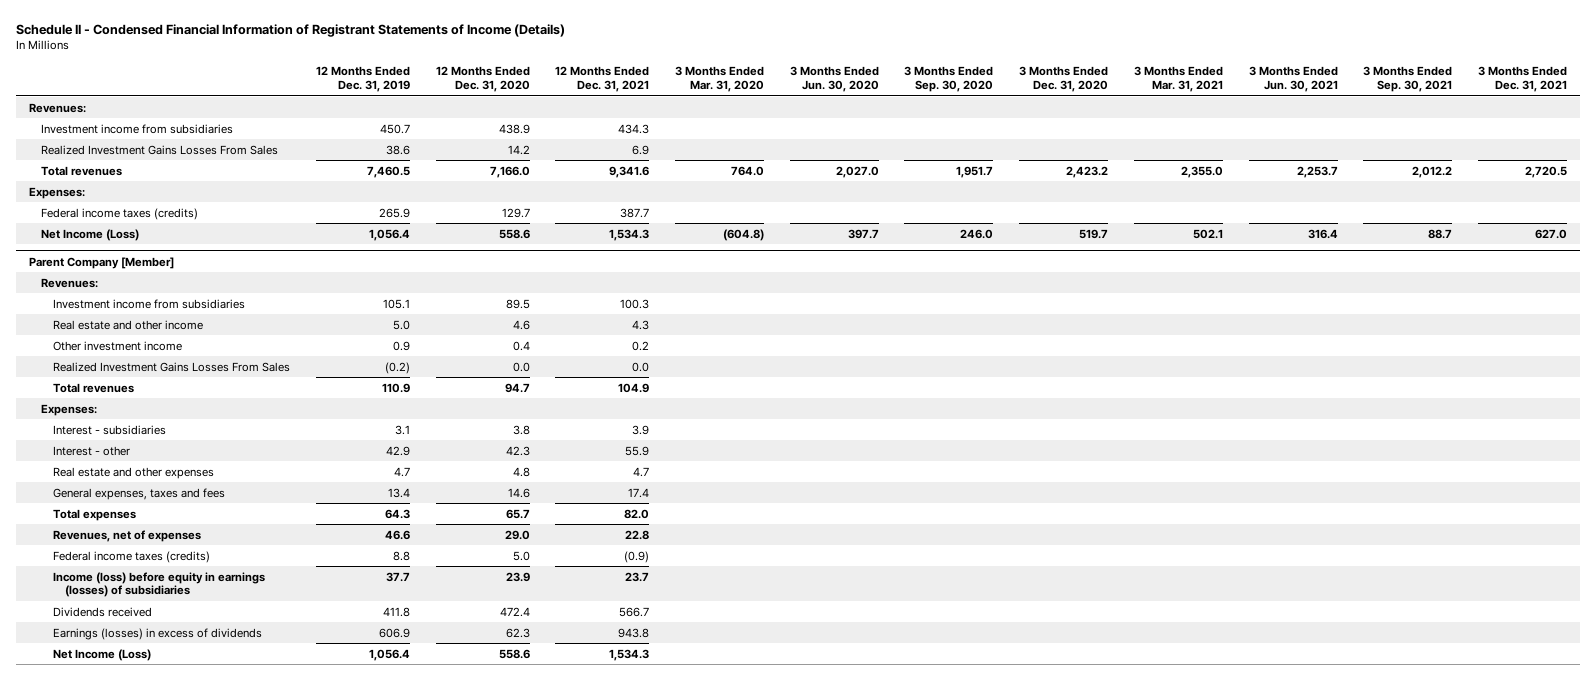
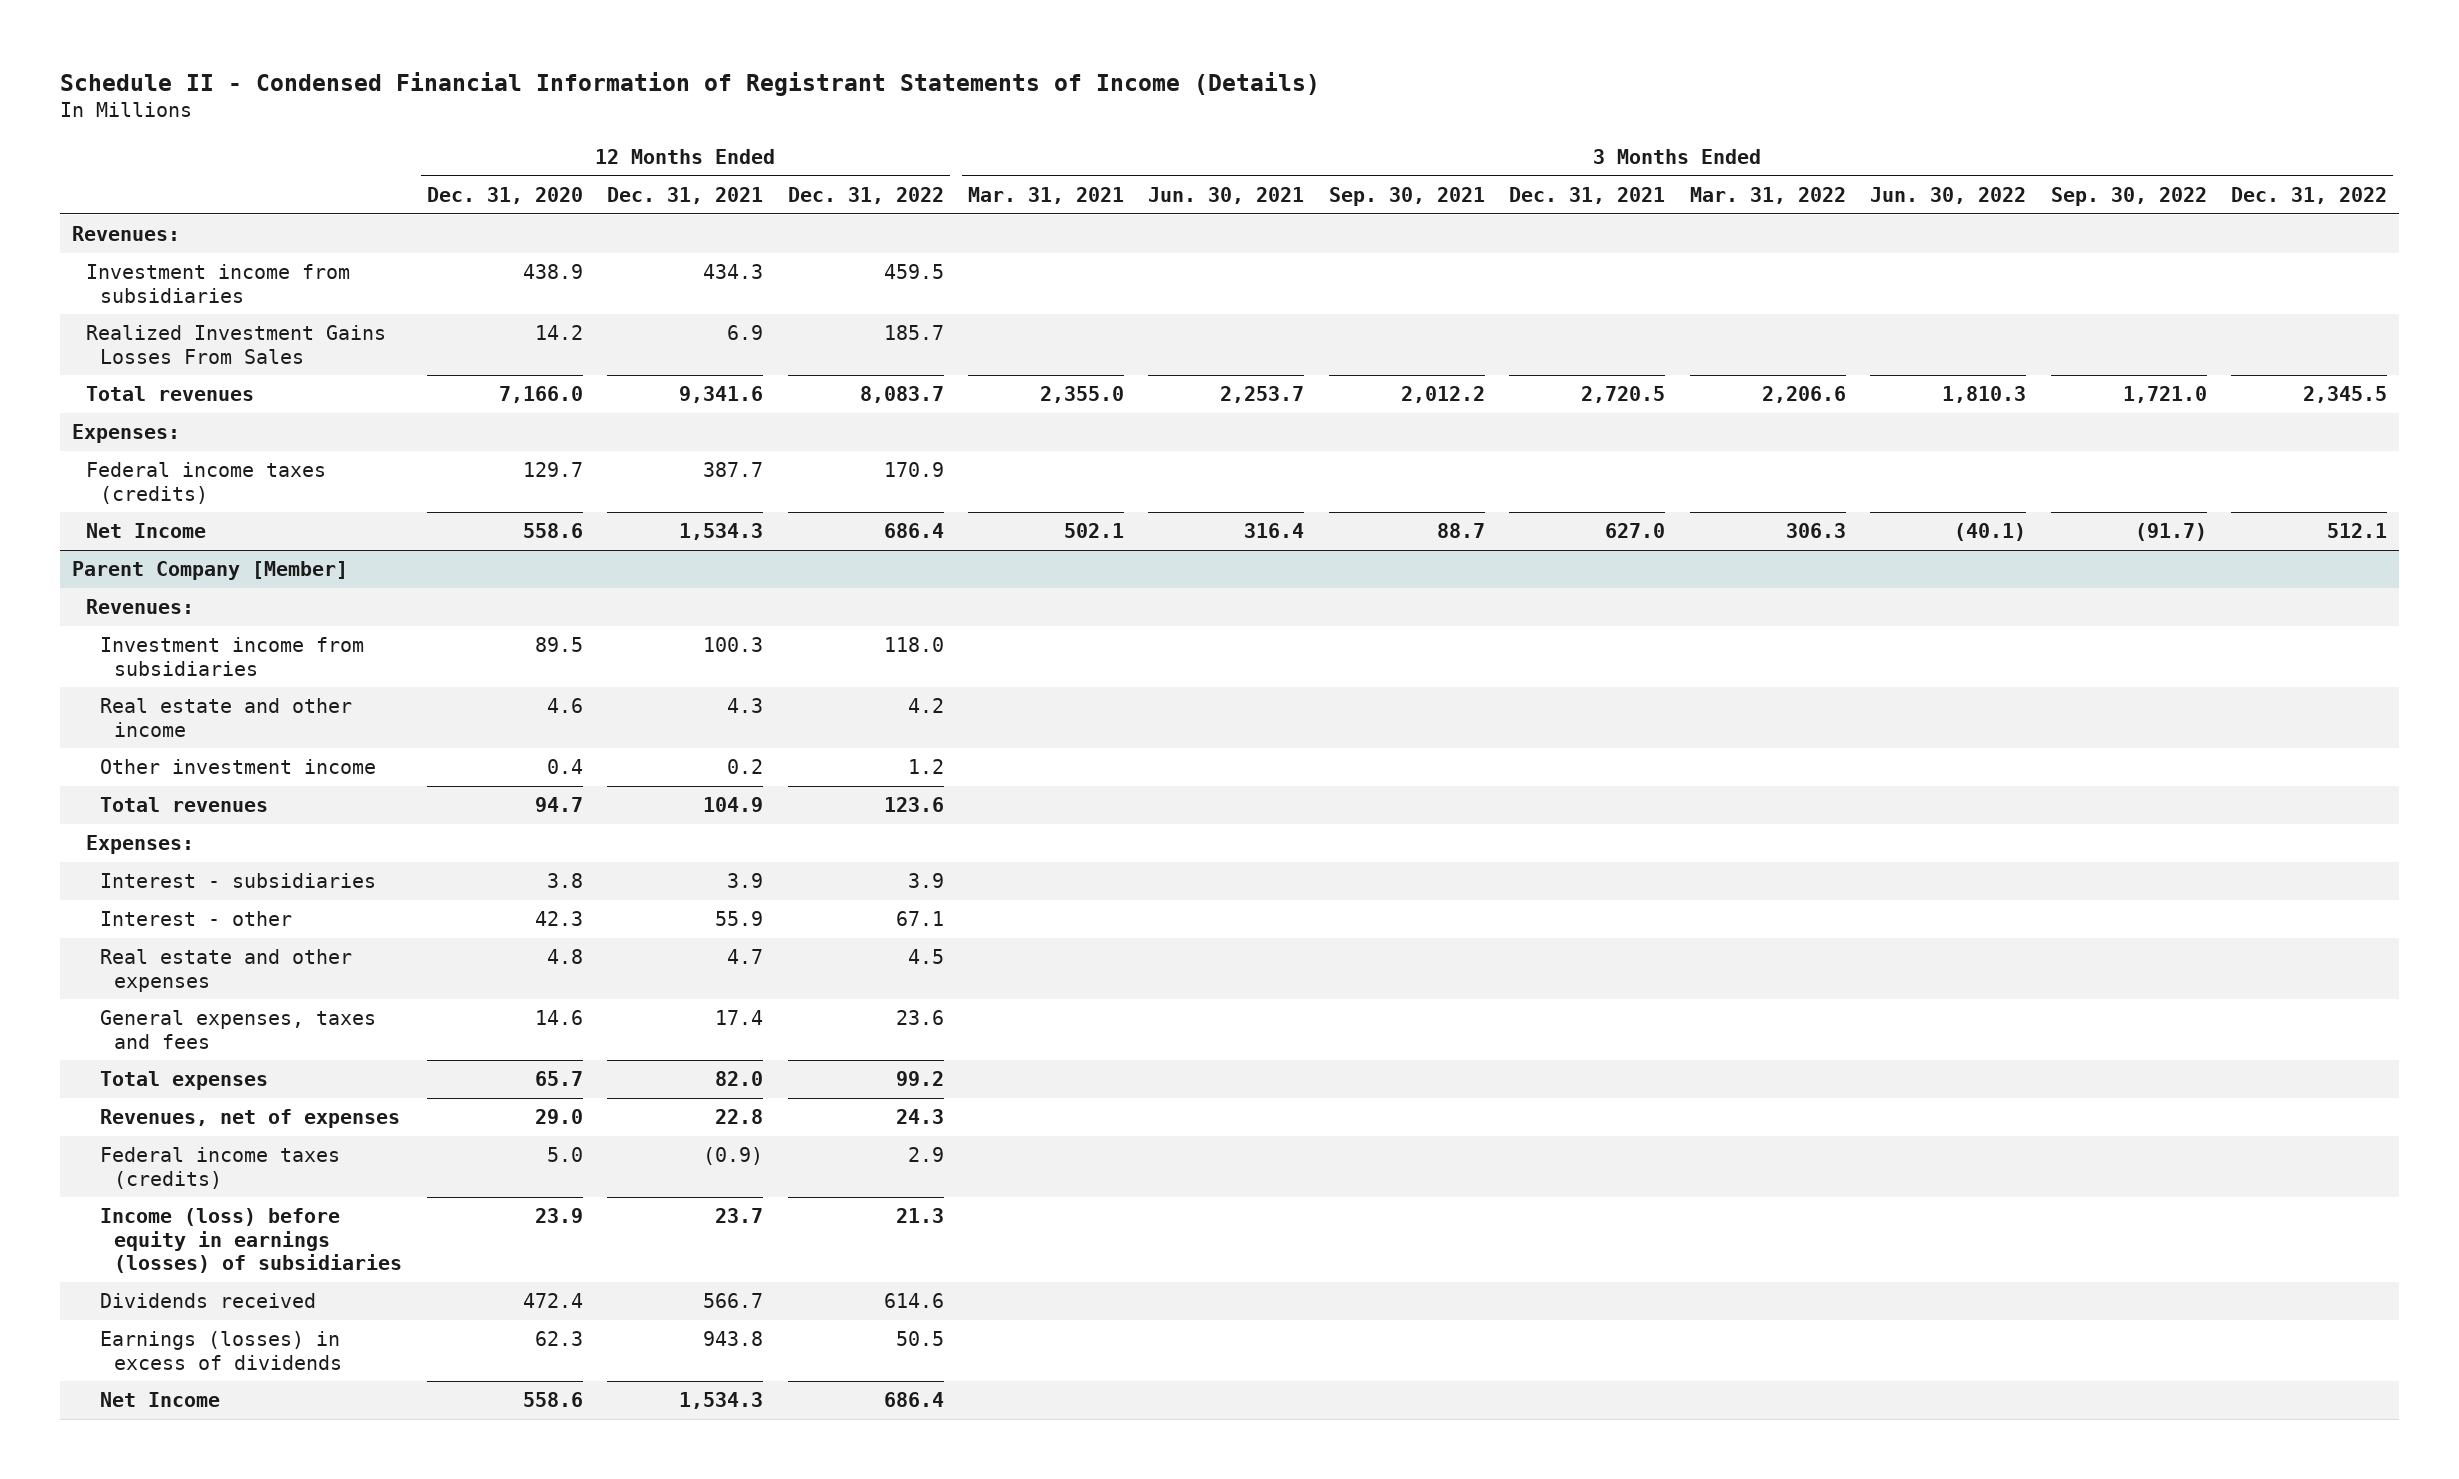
[315,66,410,93] 12 Months Ended Dec. 31, 2019 -> none
[675,66,765,93] 3 Months Ended Mar. 31, 2020 -> none
[789,66,879,93] 3 Months Ended Jun. 30, 2020 -> none
[904,66,994,93] 3 Months Ended Sep. 30, 2020 -> none
[1019,66,1109,93] 3 Months Ended Dec. 31, 2020 -> none
none -> [787,186,944,204] Dec. 31, 2022
none -> [1689,186,1846,204] Mar. 31, 2022
none -> [1870,186,2027,204] Jun. 30, 2022
none -> [2050,186,2207,206] Sep. 30, 2022
none -> [2230,186,2387,204] Dec. 31, 2022
[40,228,139,241] Net Income (Loss) -> [86,523,207,539] Net Income
[53,361,291,372] Realized Investment Gains Losses From Sales -> none
[53,648,152,661] Net Income (Loss) -> [100,1392,221,1408] Net Income

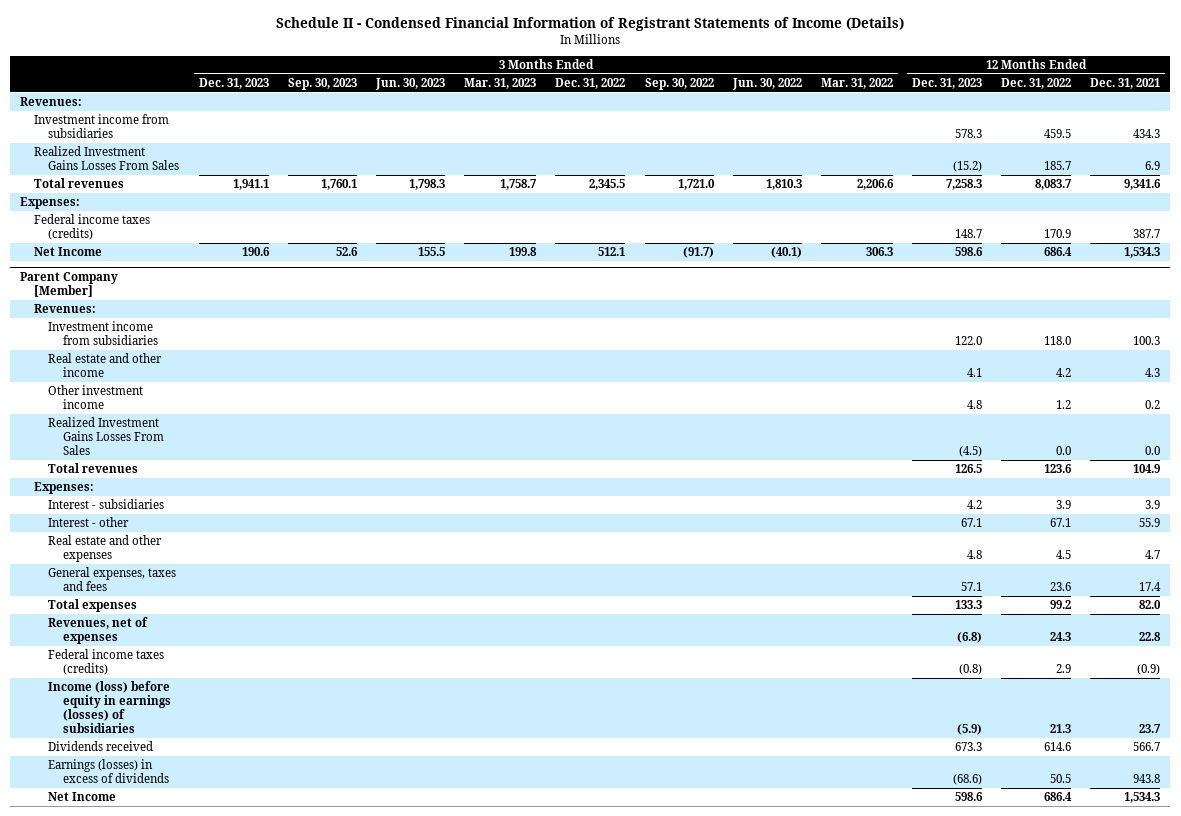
[426,186,583,204] Dec. 31, 2020 -> none
[967,186,1124,204] Mar. 31, 2021 -> none
[1148,186,1305,204] Jun. 30, 2021 -> none
[1328,186,1485,206] Sep. 30, 2021 -> none
[1509,186,1666,204] Dec. 31, 2021 -> none
none -> [198,78,269,90] Dec. 31, 2023
none -> [287,78,357,91] Sep. 30, 2023
none -> [374,78,445,91] Jun. 30, 2023
none -> [464,78,537,90] Mar. 31, 2023
none -> [912,78,983,90] Dec. 31, 2023
none -> [48,417,164,455] Realized Investment Gains Losses From Sales

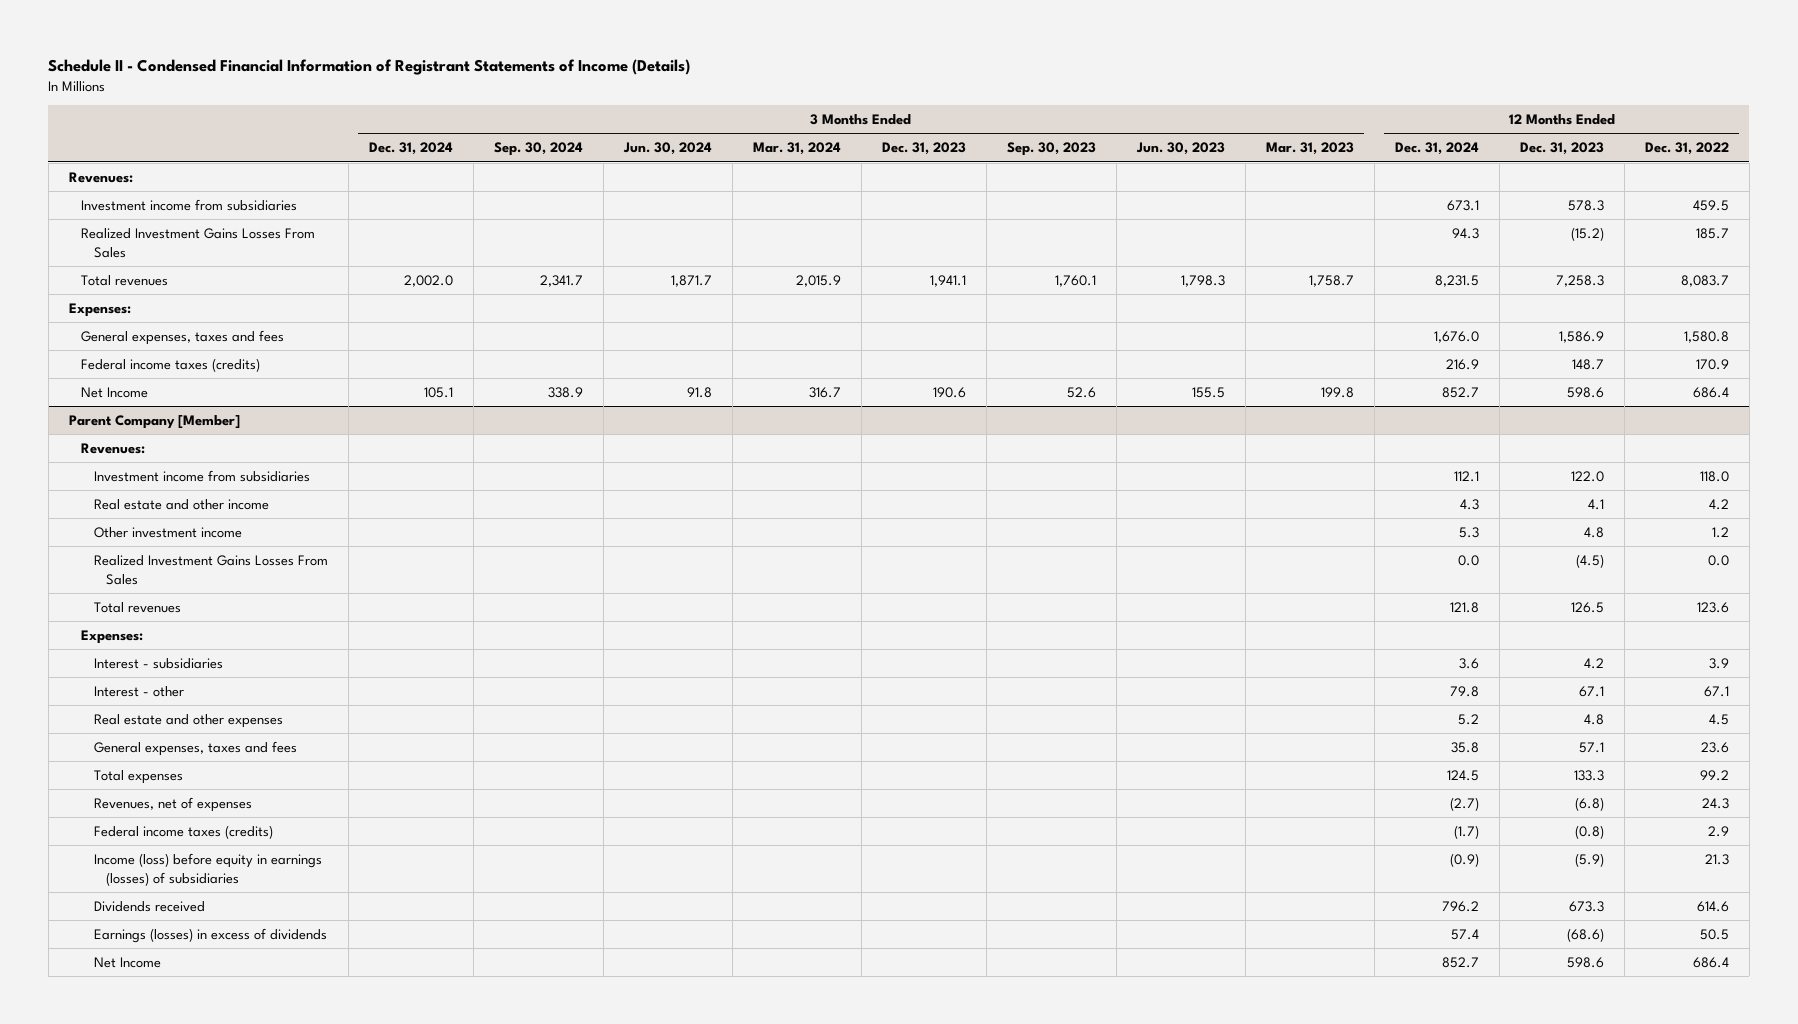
[555,78,626,90] Dec. 31, 2022 -> none
[644,78,714,91] Sep. 30, 2022 -> none
[731,78,802,91] Jun. 30, 2022 -> none
[820,78,893,90] Mar. 31, 2022 -> none
[1090,78,1161,90] Dec. 31, 2021 -> none
none -> [368,142,453,156] Dec. 31, 2024
none -> [493,142,583,157] Sep. 30, 2024
none -> [622,142,712,156] Jun. 30, 2024
none -> [752,142,841,156] Mar. 31, 2024
none -> [1394,142,1479,156] Dec. 31, 2024
none -> [81,329,285,345] General expenses, taxes and fees

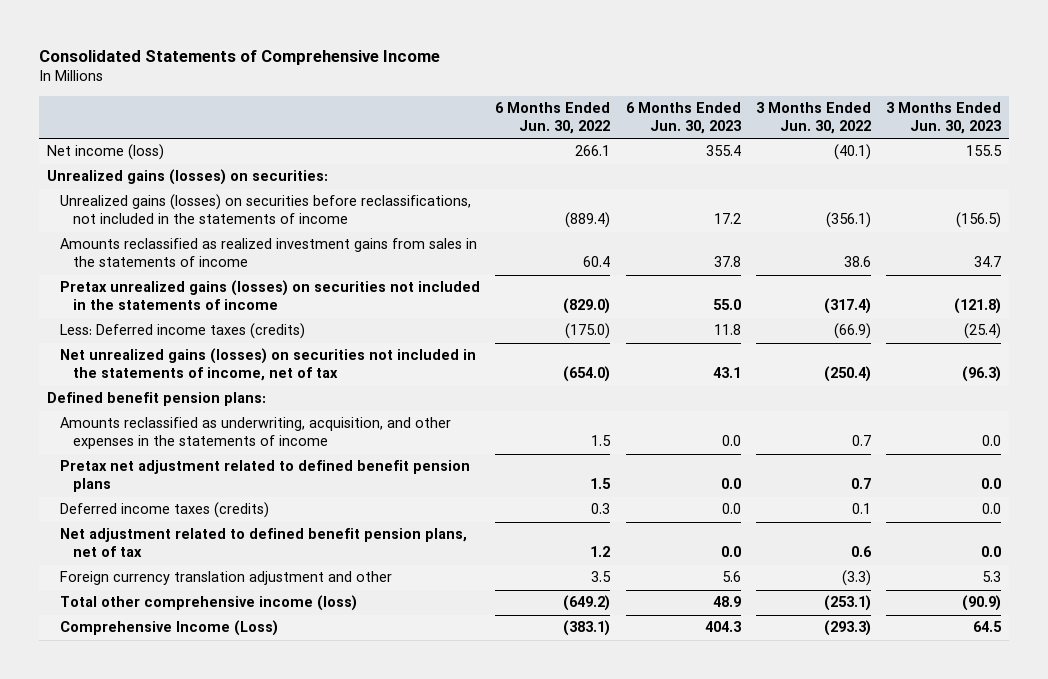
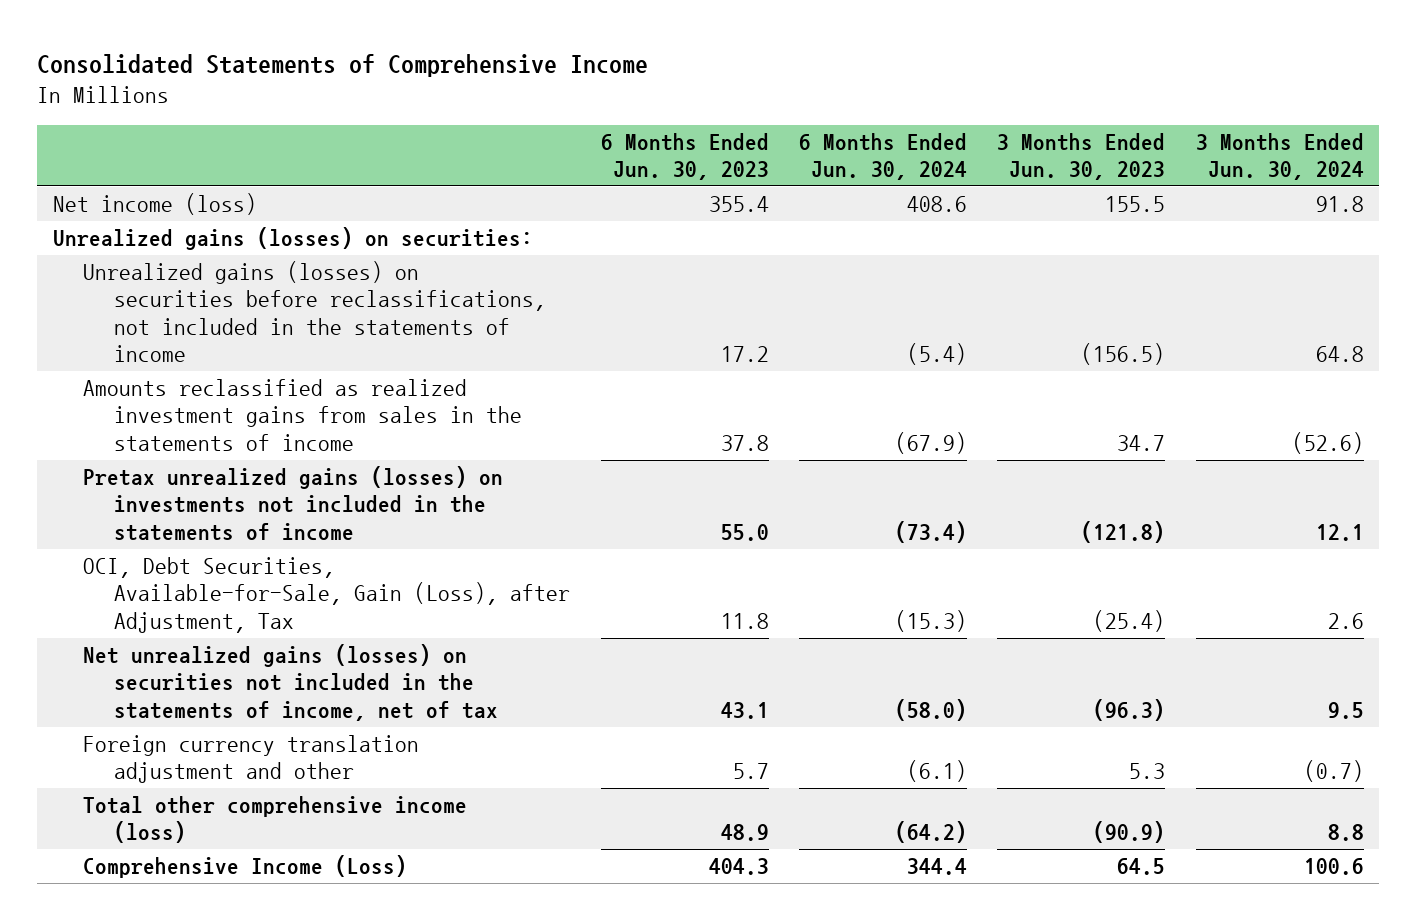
[495,102,611,134] 6 Months Ended Jun. 30, 2022 -> none
[755,102,871,134] 3 Months Ended Jun. 30, 2022 -> none
none -> [799,132,968,181] 6 Months Ended Jun. 30, 2024
none -> [1195,132,1364,181] 3 Months Ended Jun. 30, 2024
[60,280,481,311] Pretax unrealized gains (losses) on securities not included in the statements of income -> [83,466,504,541] Pretax unrealized gains (losses) on investments not included in the statements of income
[60,323,306,340] Less: Deferred income taxes (credits) -> [83,557,571,633] OCI, Debt Securities, Available-for-Sale, Gain (Loss), after Adjustment, Tax
[47,392,267,407] Defined benefit pension plans: -> none
[60,417,452,450] Amounts reclassified as underwriting, acquisition, and other expenses in the statements of income -> none
[60,460,471,493] Pretax net adjustment related to defined benefit pension plans -> none
[60,502,270,519] Deferred income taxes (credits) -> none
[60,528,468,558] Net adjustment related to defined benefit pension plans, net of tax -> none
[721,571,741,583] 5.6 -> [732,763,769,780] 5.7

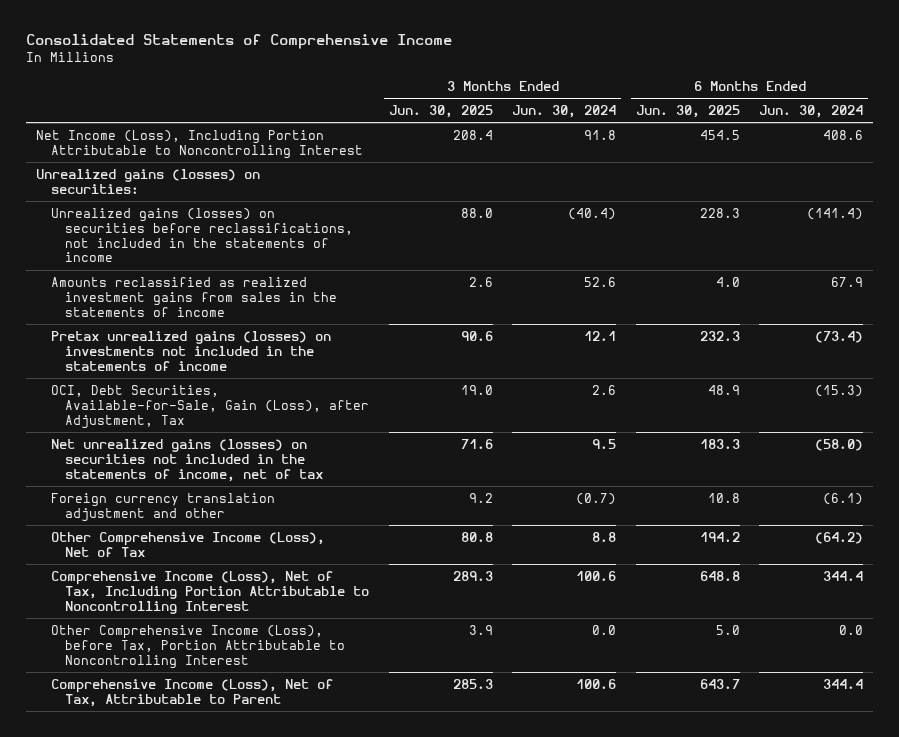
[600,132,769,181] 6 Months Ended Jun. 30, 2023 -> none
[997,132,1166,181] 3 Months Ended Jun. 30, 2023 -> none
none -> [388,104,493,118] Jun. 30, 2025
none -> [635,104,740,118] Jun. 30, 2025
[52,193,257,216] Net income (loss) -> [35,129,363,159] Net Income (Loss), Including Portion Attributable to Noncontrolling Interest
[907,343,968,366] (5.4) -> [807,207,864,220] (141.4)
[1315,346,1364,363] 64.8 -> [568,207,617,220] (40.4)
[895,431,968,454] (67.9) -> [831,276,864,287] 67.9
[1291,431,1364,454] (52.6) -> [584,276,617,287] 52.6
[83,796,468,844] Total other comprehensive income (loss) -> [50,531,325,557] Other Comprehensive Income (Loss), Net of Tax
none -> [50,570,370,614] Comprehensive Income (Loss), Net of Tax, Including Portion Attributable to Noncontrolling Interest
none -> [50,624,346,669] Other Comprehensive Income (Loss), before Tax, Portion Attributable to Noncontrolling Interest
[83,855,408,879] Comprehensive Income (Loss) -> [50,678,333,707] Comprehensive Income (Loss), Net of Tax, Attributable to Parent

